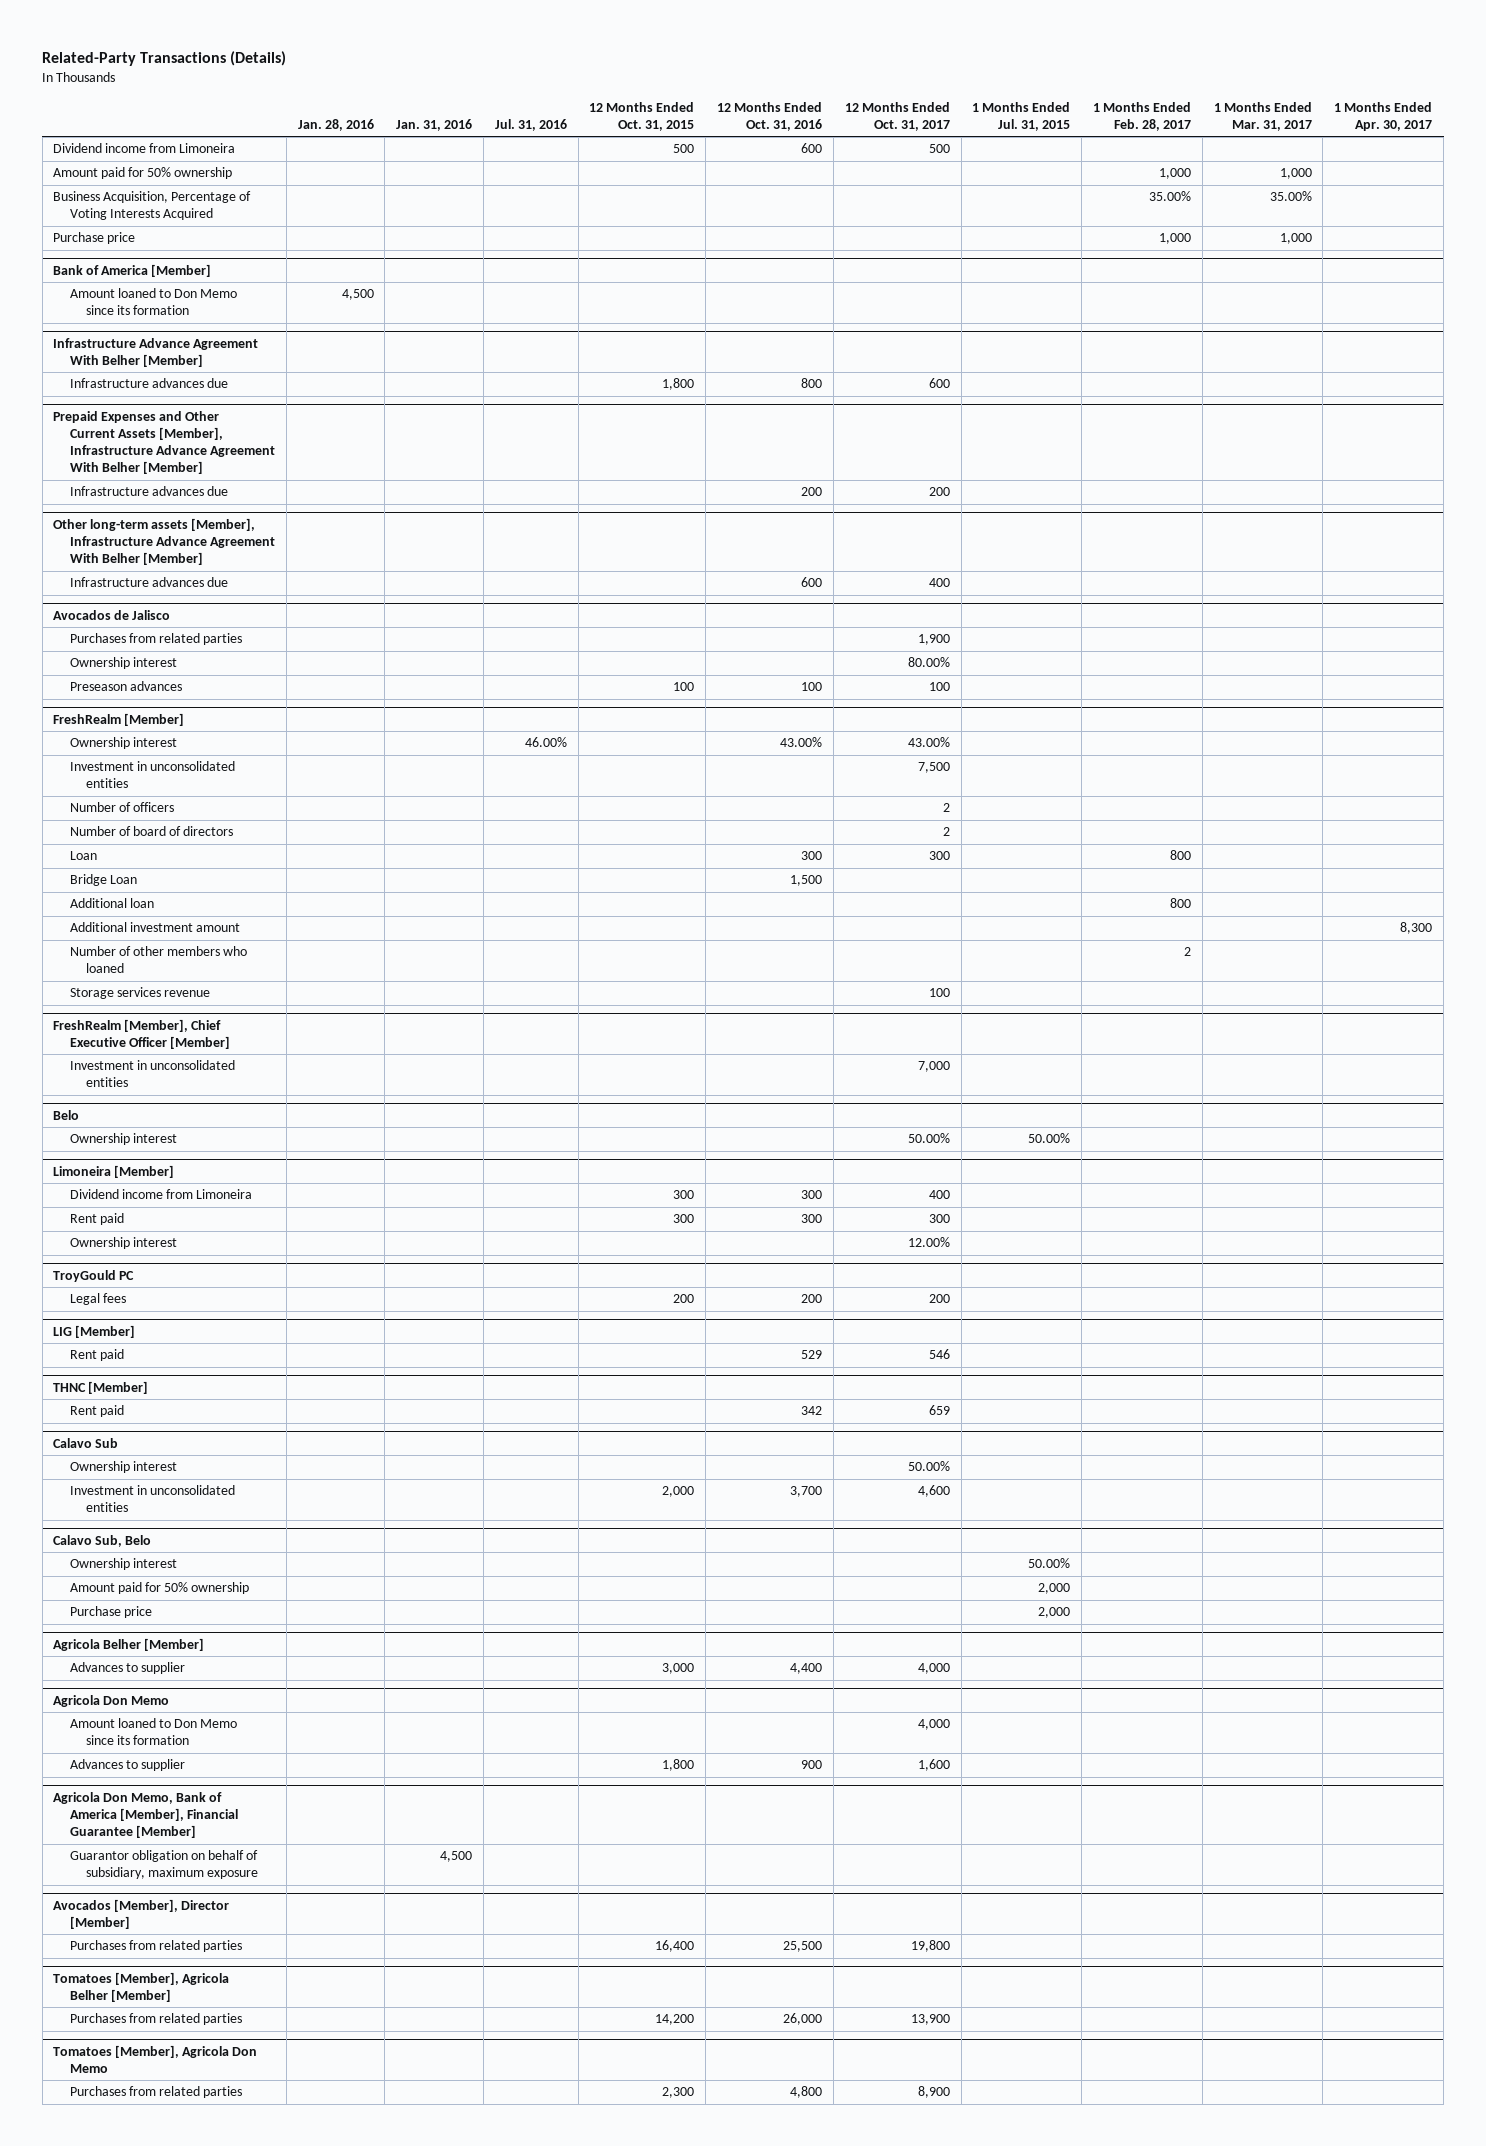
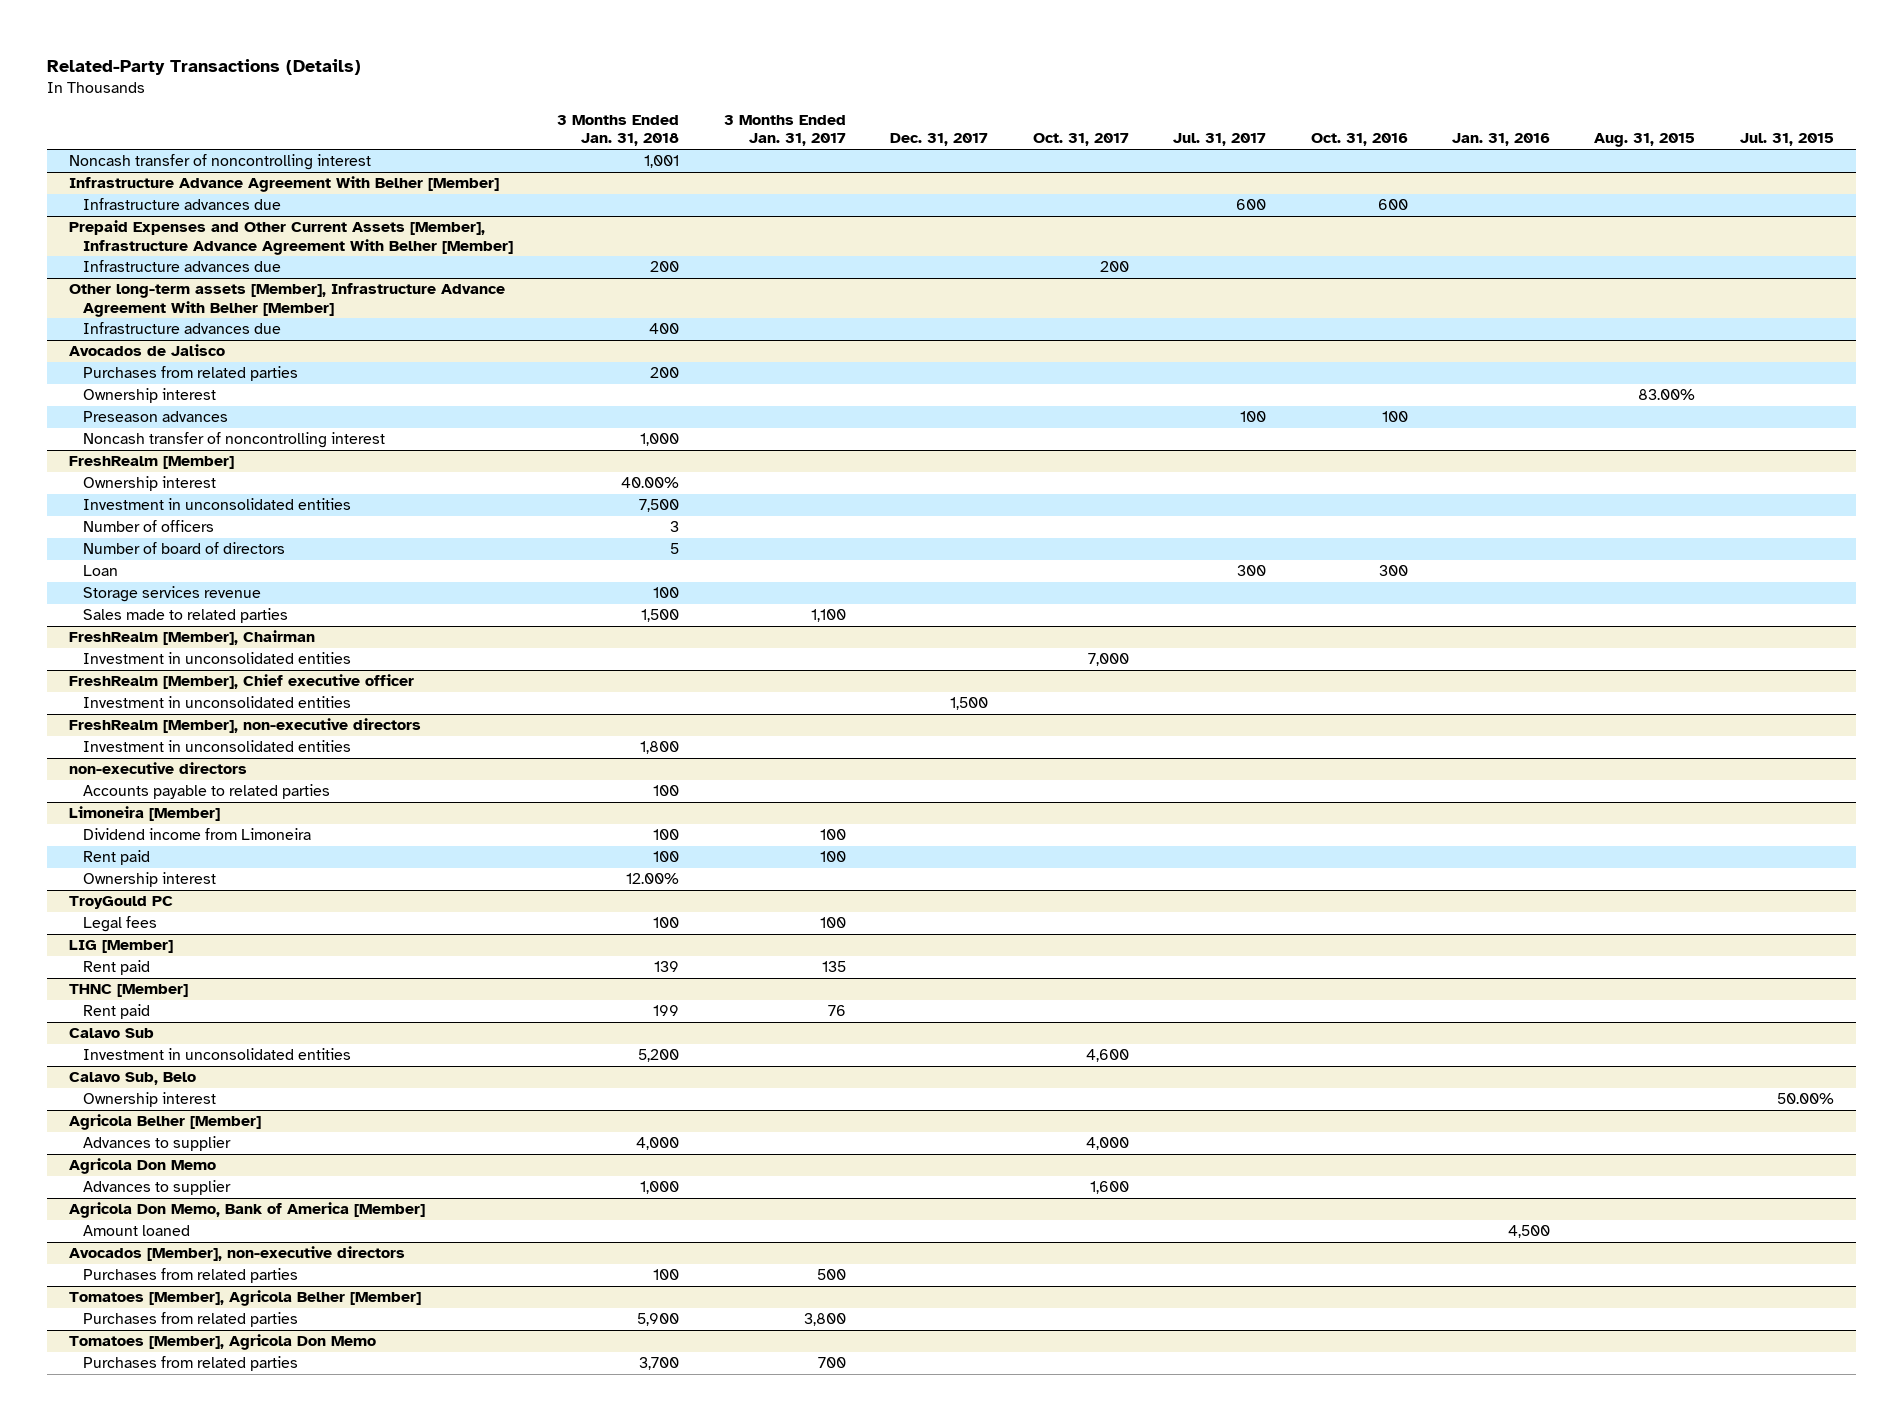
[297,118,374,131] Jan. 28, 2016 -> none
[494,118,567,131] Jul. 31, 2016 -> none
[589,101,695,131] 12 Months Ended Oct. 31, 2015 -> none
[717,101,823,131] 12 Months Ended Oct. 31, 2016 -> none
[844,101,950,131] 12 Months Ended Oct. 31, 2017 -> none
[972,101,1071,131] 1 Months Ended Jul. 31, 2015 -> none
[1093,101,1192,131] 1 Months Ended Feb. 28, 2017 -> none
[1213,101,1312,131] 1 Months Ended Mar. 31, 2017 -> none
[1334,101,1433,131] 1 Months Ended Apr. 30, 2017 -> none
none -> [557,115,680,147] 3 Months Ended Jan. 31, 2018
none -> [723,115,846,147] 3 Months Ended Jan. 31, 2017
none -> [890,133,989,147] Dec. 31, 2017
none -> [1032,133,1129,147] Oct. 31, 2017
none -> [1173,133,1267,147] Jul. 31, 2017
none -> [1310,133,1408,147] Oct. 31, 2016
none -> [1594,133,1696,148] Aug. 31, 2015
none -> [1739,133,1834,147] Jul. 31, 2015
[53,143,236,154] Dividend income from Limoneira -> none
[53,167,233,180] Amount paid for 50% ownership -> none
[53,191,252,221] Business Acquisition, Percentage of Voting Interests Acquired -> none
[53,232,136,245] Purchase price -> none
[53,263,212,277] Bank of America [Member] -> none
[69,288,237,316] Amount loaned to Don Memo since its formation -> none
none -> [69,154,372,171] Noncash transfer of noncontrolling interest
none -> [82,432,385,449] Noncash transfer of noncontrolling interest
[69,874,137,887] Bridge Loan -> none
[69,898,154,909] Additional loan -> none
[69,922,240,933] Additional investment amount -> none
[69,946,247,974] Number of other members who loaned -> none
none -> [82,608,288,624] Sales made to related parties
none -> [69,630,316,646] FreshRealm [Member], Chairman
none -> [82,652,351,665] Investment in unconsolidated entities
[53,1018,230,1049] FreshRealm [Member], Chief Executive Officer [Member] -> [69,674,415,690] FreshRealm [Member], Chief executive officer
[53,1109,80,1120] Belo -> none
[69,1133,177,1146] Ownership interest -> none
none -> [69,718,422,734] FreshRealm [Member], non-executive directors
none -> [82,740,351,753] Investment in unconsolidated entities
none -> [69,762,248,775] non-executive directors
none -> [82,784,330,800] Accounts payable to related parties
[69,1461,177,1474] Ownership interest -> none
[69,1582,249,1595] Amount paid for 50% ownership -> none
[69,1606,152,1619] Purchase price -> none
[69,1718,237,1746] Amount loaned to Don Memo since its formation -> none
[69,1850,259,1880] Guarantor obligation on behalf of subsidiary, maximum exposure -> none
[53,1791,238,1839] Agricola Don Memo, Bank of America [Member], Financial Guarantee [Member] -> [69,1202,426,1219] Agricola Don Memo, Bank of America [Member]
none -> [82,1225,190,1237] Amount loaned
[53,1898,230,1929] Avocados [Member], Director [Member] -> [69,1246,406,1262] Avocados [Member], non-executive directors

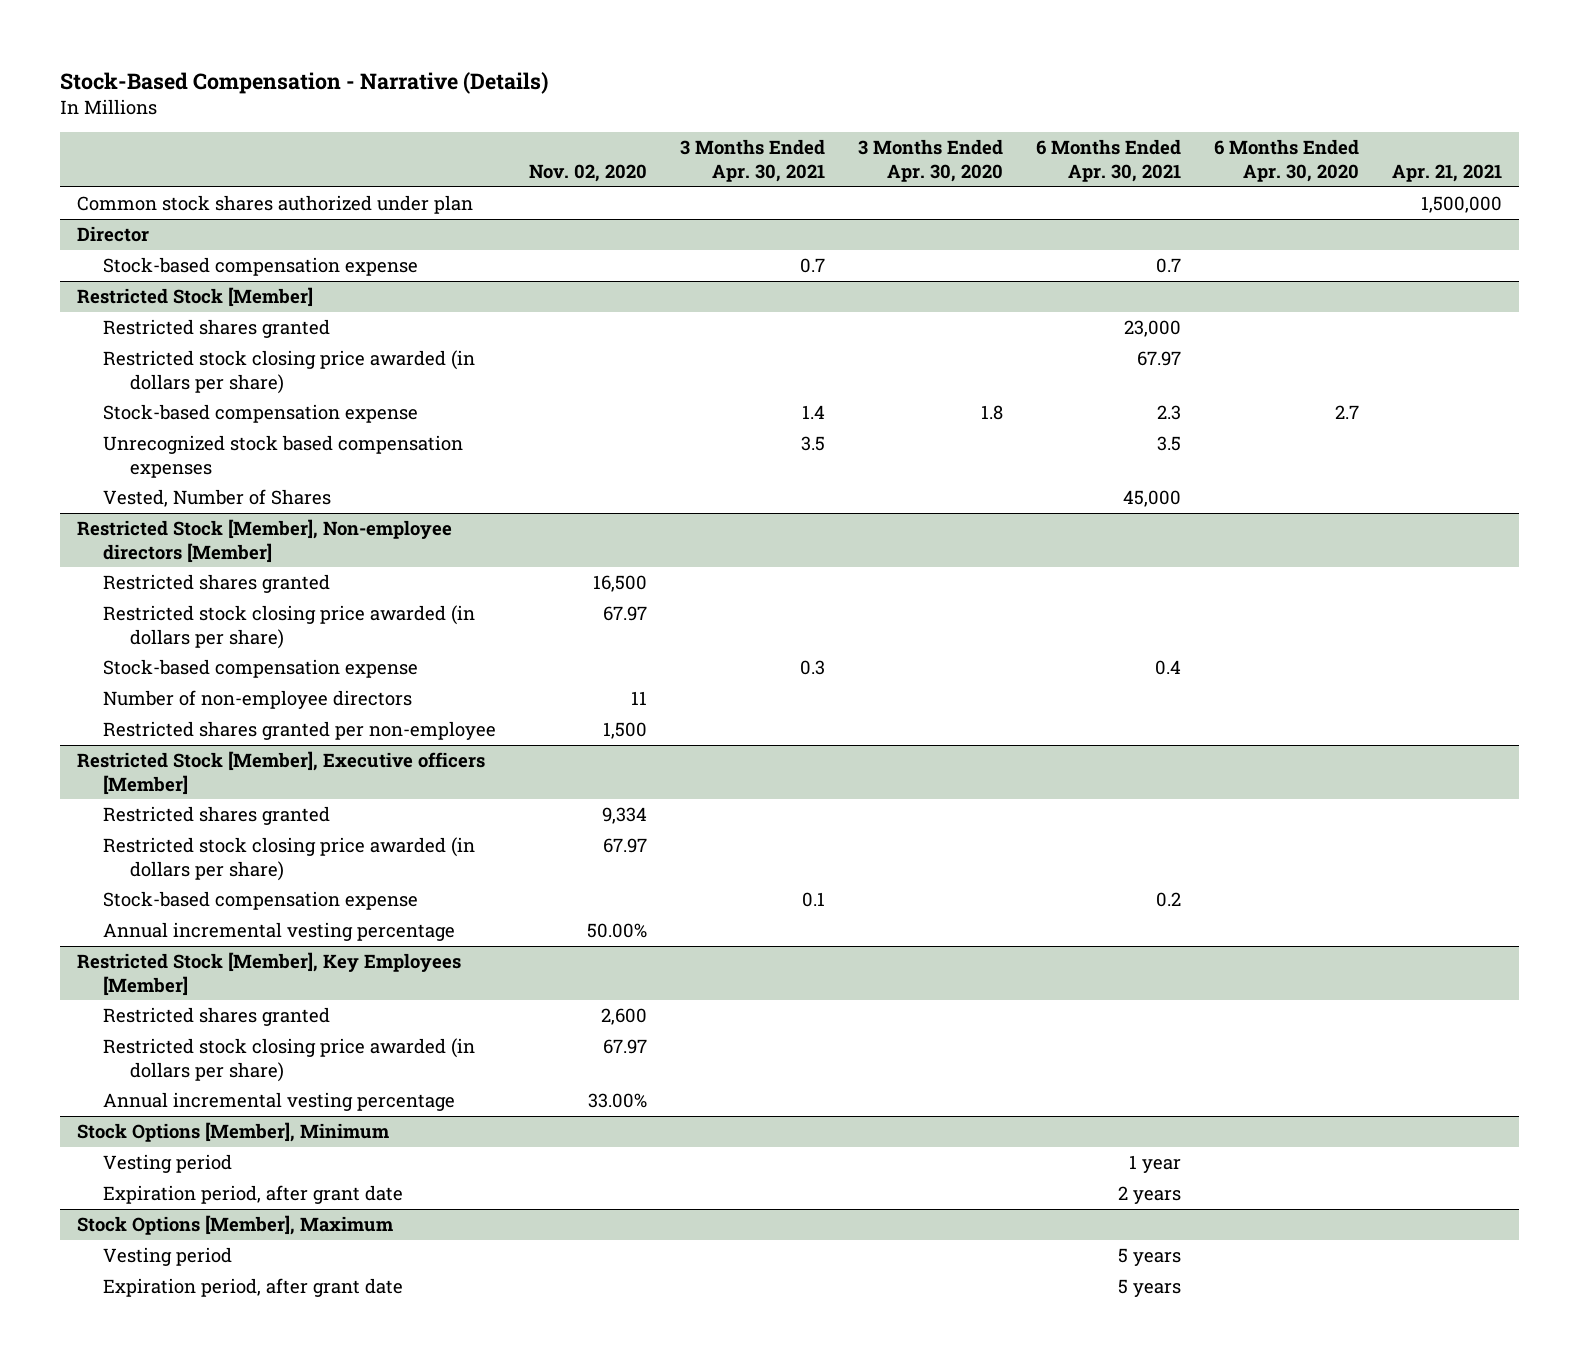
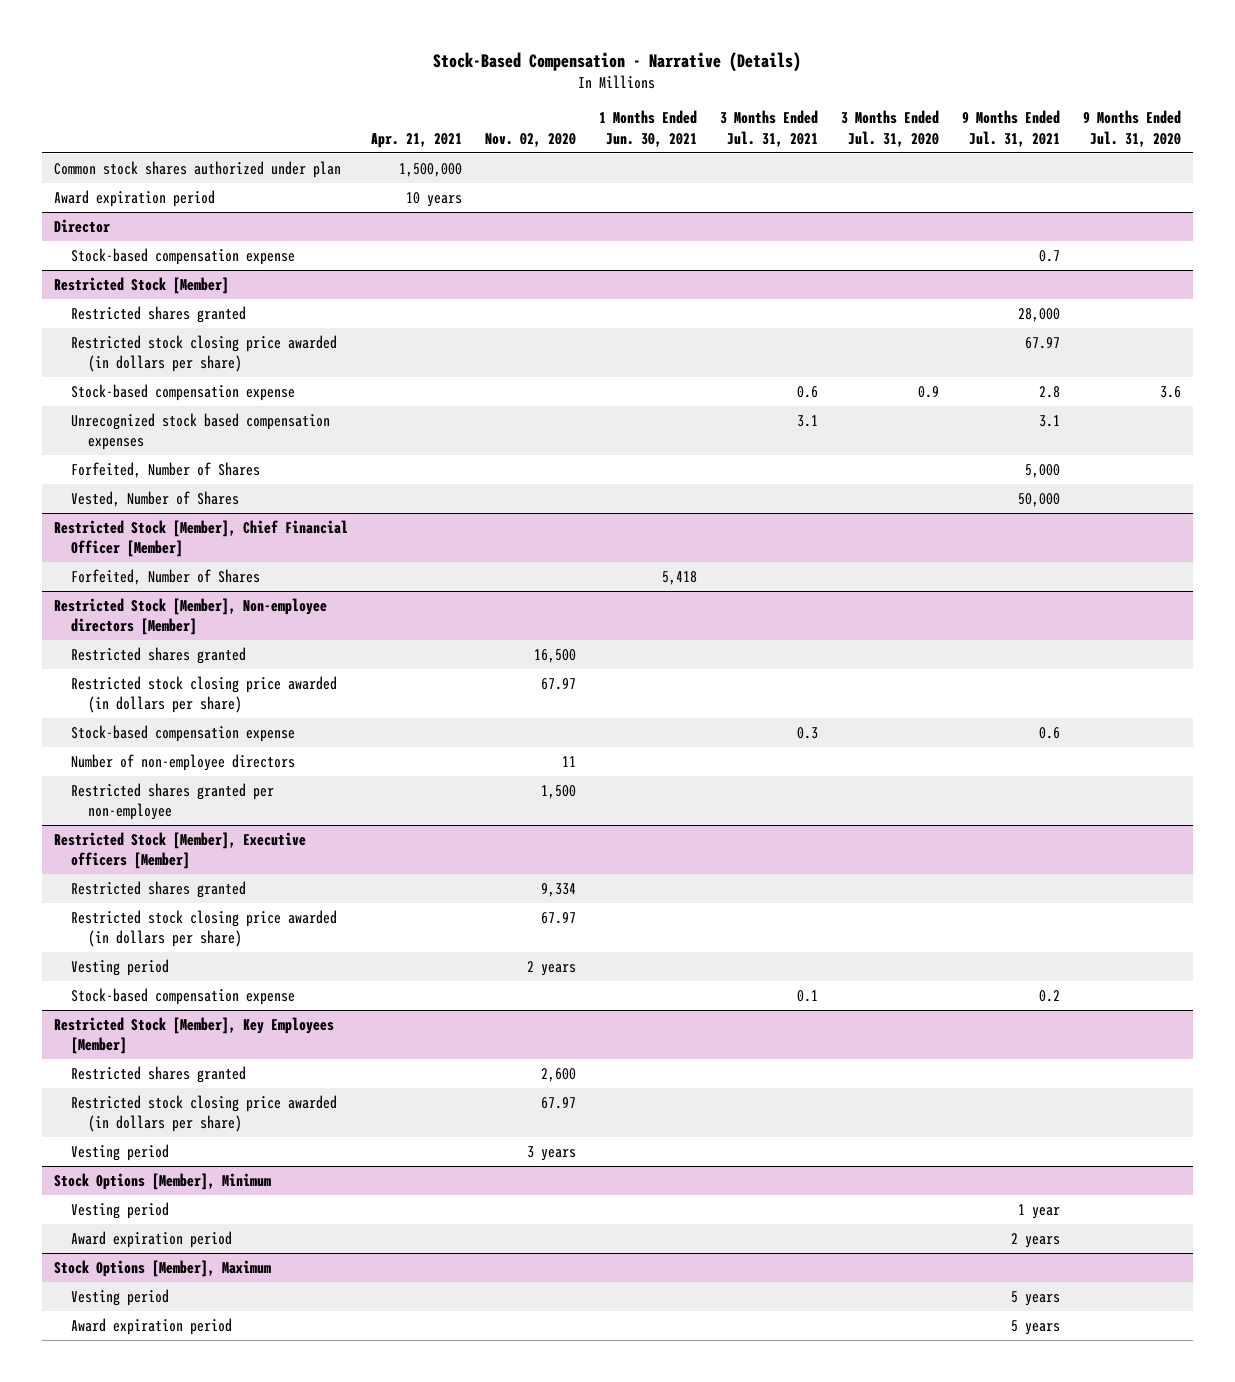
[680,139,826,183] 3 Months Ended Apr. 30, 2021 -> none
[858,139,1004,183] 3 Months Ended Apr. 30, 2020 -> none
[1036,139,1182,183] 6 Months Ended Apr. 30, 2021 -> none
[1214,139,1360,183] 6 Months Ended Apr. 30, 2020 -> none
none -> [598,110,697,147] 1 Months Ended Jun. 30, 2021
none -> [719,110,818,147] 3 Months Ended Jul. 31, 2021
none -> [841,110,940,147] 3 Months Ended Jul. 31, 2020
none -> [962,110,1061,147] 9 Months Ended Jul. 31, 2021
none -> [1083,110,1182,147] 9 Months Ended Jul. 31, 2020
none -> [53,189,215,207] Award expiration period
none -> [70,461,260,478] Forfeited, Number of Shares
none -> [53,519,348,558] Restricted Stock [Member], Chief Financial Officer [Member]
none -> [70,568,260,585] Forfeited, Number of Shares
none -> [70,958,169,976] Vesting period
[103,921,456,941] Annual incremental vesting percentage -> none
[103,1091,456,1111] Annual incremental vesting percentage -> none
none -> [70,1143,169,1161] Vesting period
[103,1184,404,1204] Expiration period, after grant date -> [70,1230,232,1248] Award expiration period
[103,1277,404,1297] Expiration period, after grant date -> [70,1317,232,1335] Award expiration period

